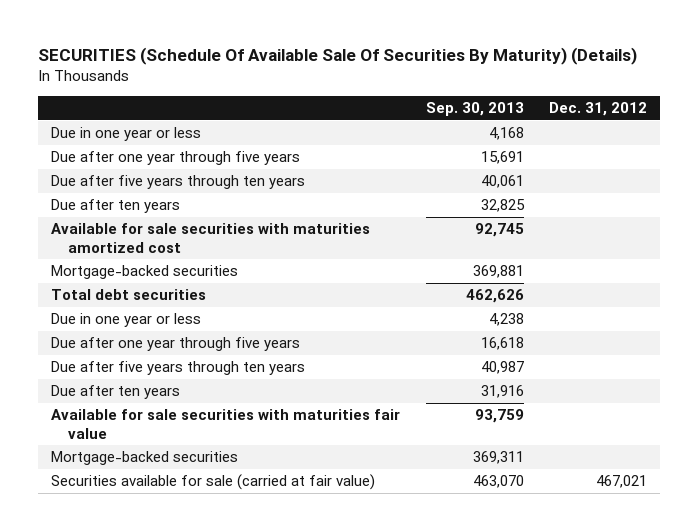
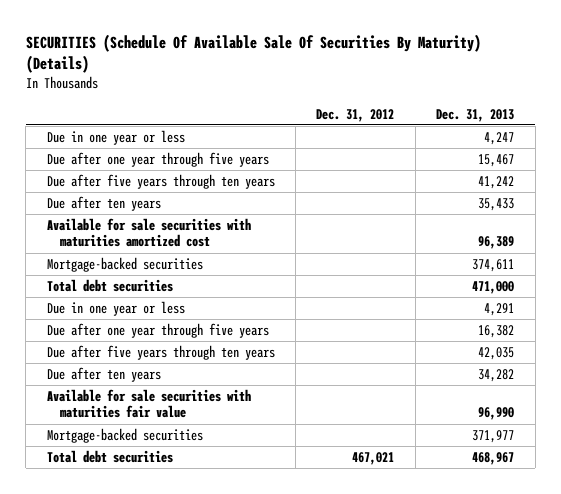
[425,102,524,117] Sep. 30, 2013 -> none
none -> [436,108,515,122] Dec. 31, 2013
[51,474,376,491] Securities available for sale (carried at fair value) -> [46,450,173,464] Total debt securities

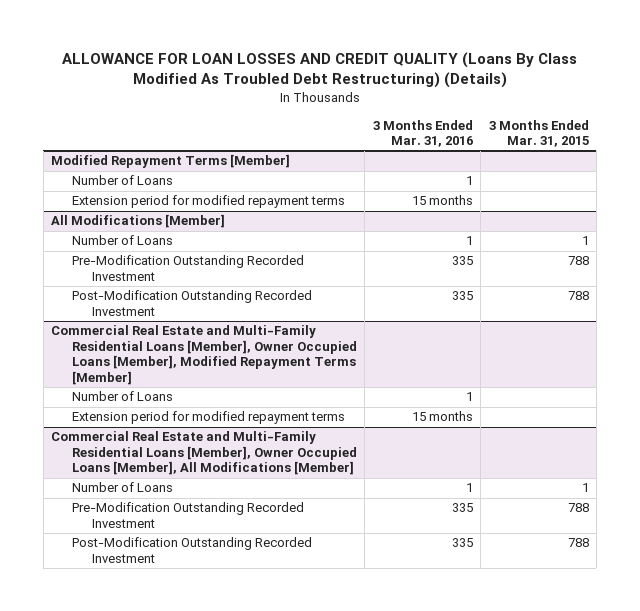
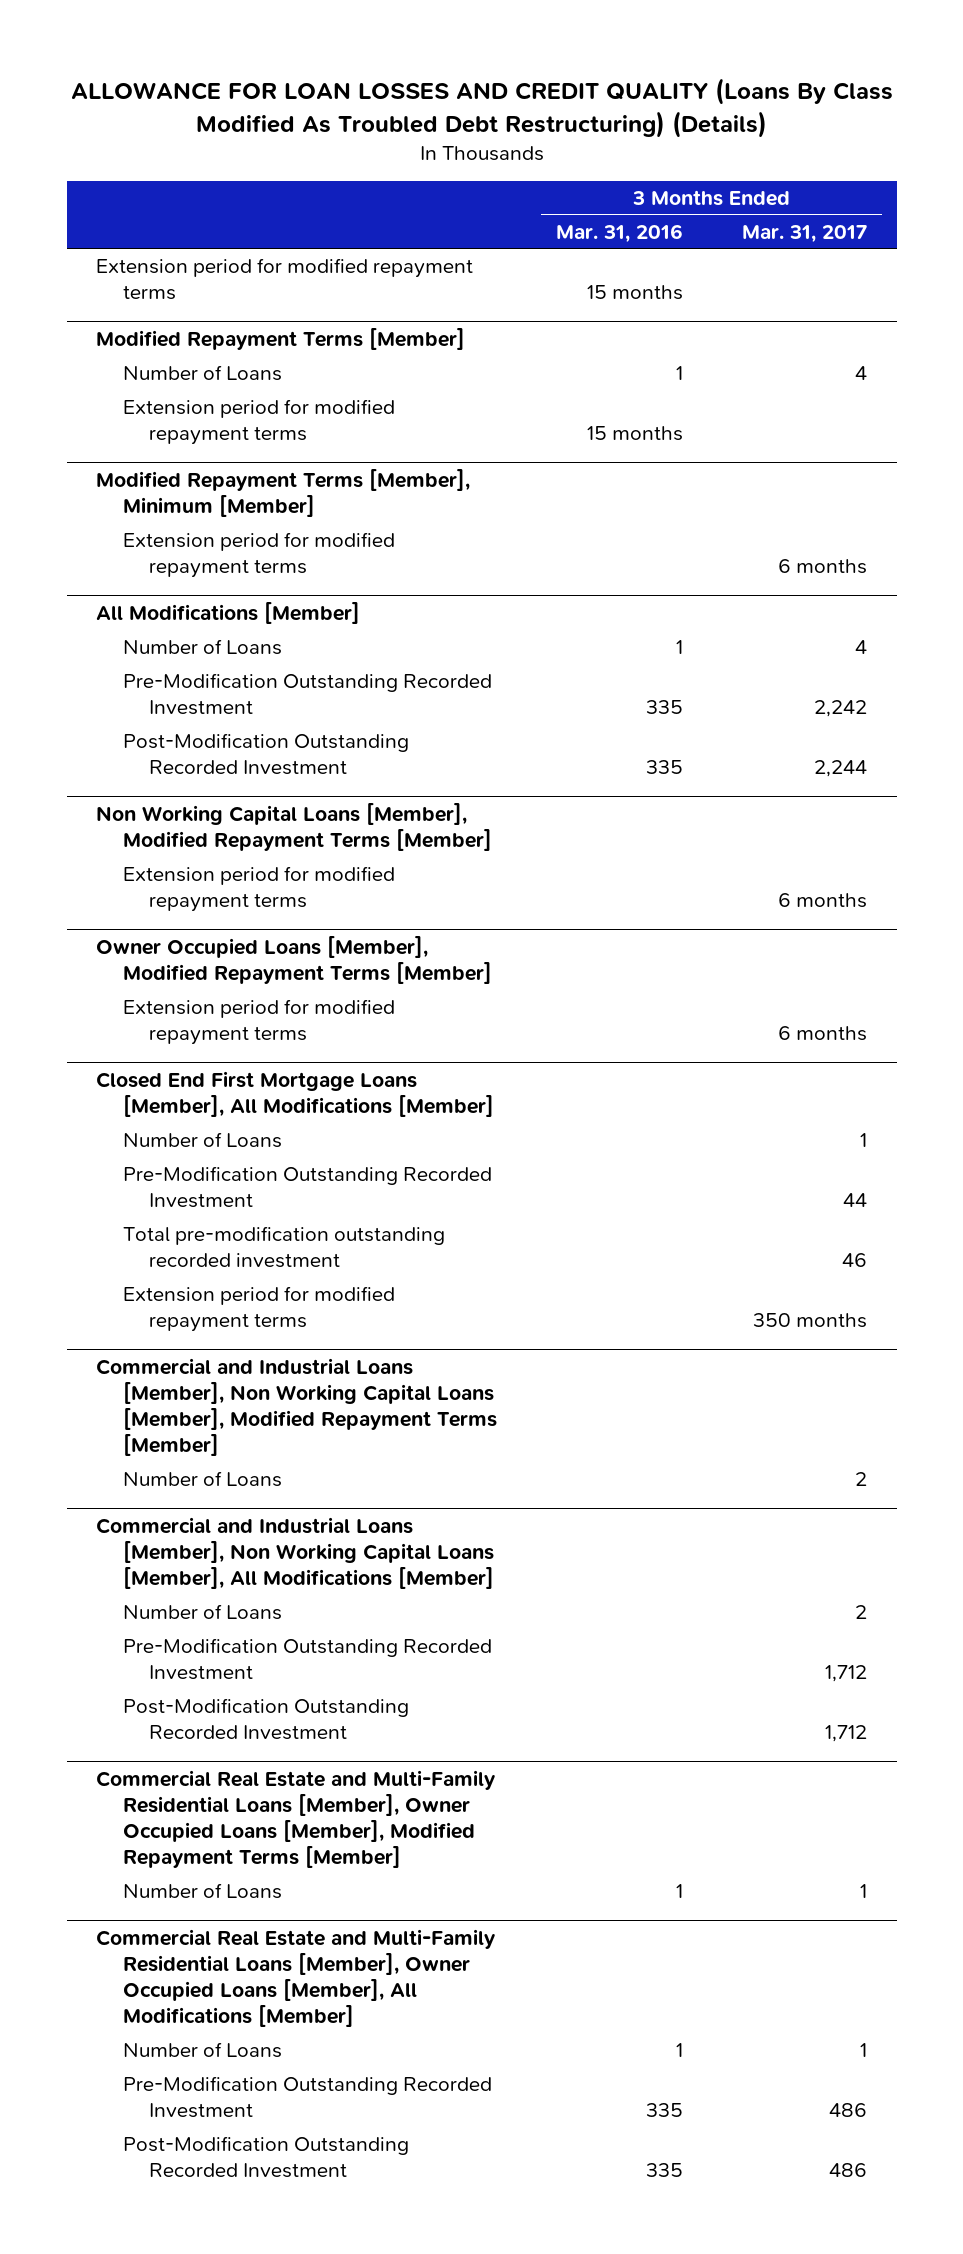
[488,119,589,148] 3 Months Ended Mar. 31, 2015 -> none
none -> [742,224,868,243] Mar. 31, 2017
none -> [96,257,474,300] Extension period for modified repayment terms
none -> [96,468,471,517] Modified Repayment Terms [Member], Minimum [Member]
none -> [122,531,395,578] Extension period for modified repayment terms
none -> [96,802,492,851] Non Working Capital Loans [Member], Modified Repayment Terms [Member]
none -> [122,865,395,912] Extension period for modified repayment terms
none -> [96,935,492,984] Owner Occupied Loans [Member], Modified Repayment Terms [Member]
none -> [122,998,395,1045] Extension period for modified repayment terms
none -> [96,1070,494,1117] Closed End First Mortgage Loans [Member], All Modifications [Member]
none -> [122,1131,282,1148] Number of Loans
none -> [122,1165,492,1208] Pre-Modification Outstanding Recorded Investment
none -> [122,1225,445,1268] Total pre-modification outstanding recorded investment
none -> [122,1285,395,1332] Extension period for modified repayment terms
none -> [96,1357,497,1456] Commercial and Industrial Loans [Member], Non Working Capital Loans [Member], Modified Repayment Terms [Member]
none -> [122,1470,282,1487] Number of Loans
none -> [96,1516,494,1589] Commercial and Industrial Loans [Member], Non Working Capital Loans [Member], All Modifications [Member]
none -> [122,1603,282,1620] Number of Loans
none -> [122,1637,492,1680] Pre-Modification Outstanding Recorded Investment
none -> [122,1697,409,1740] Post-Modification Outstanding Recorded Investment
[71,411,345,425] Extension period for modified repayment terms -> none

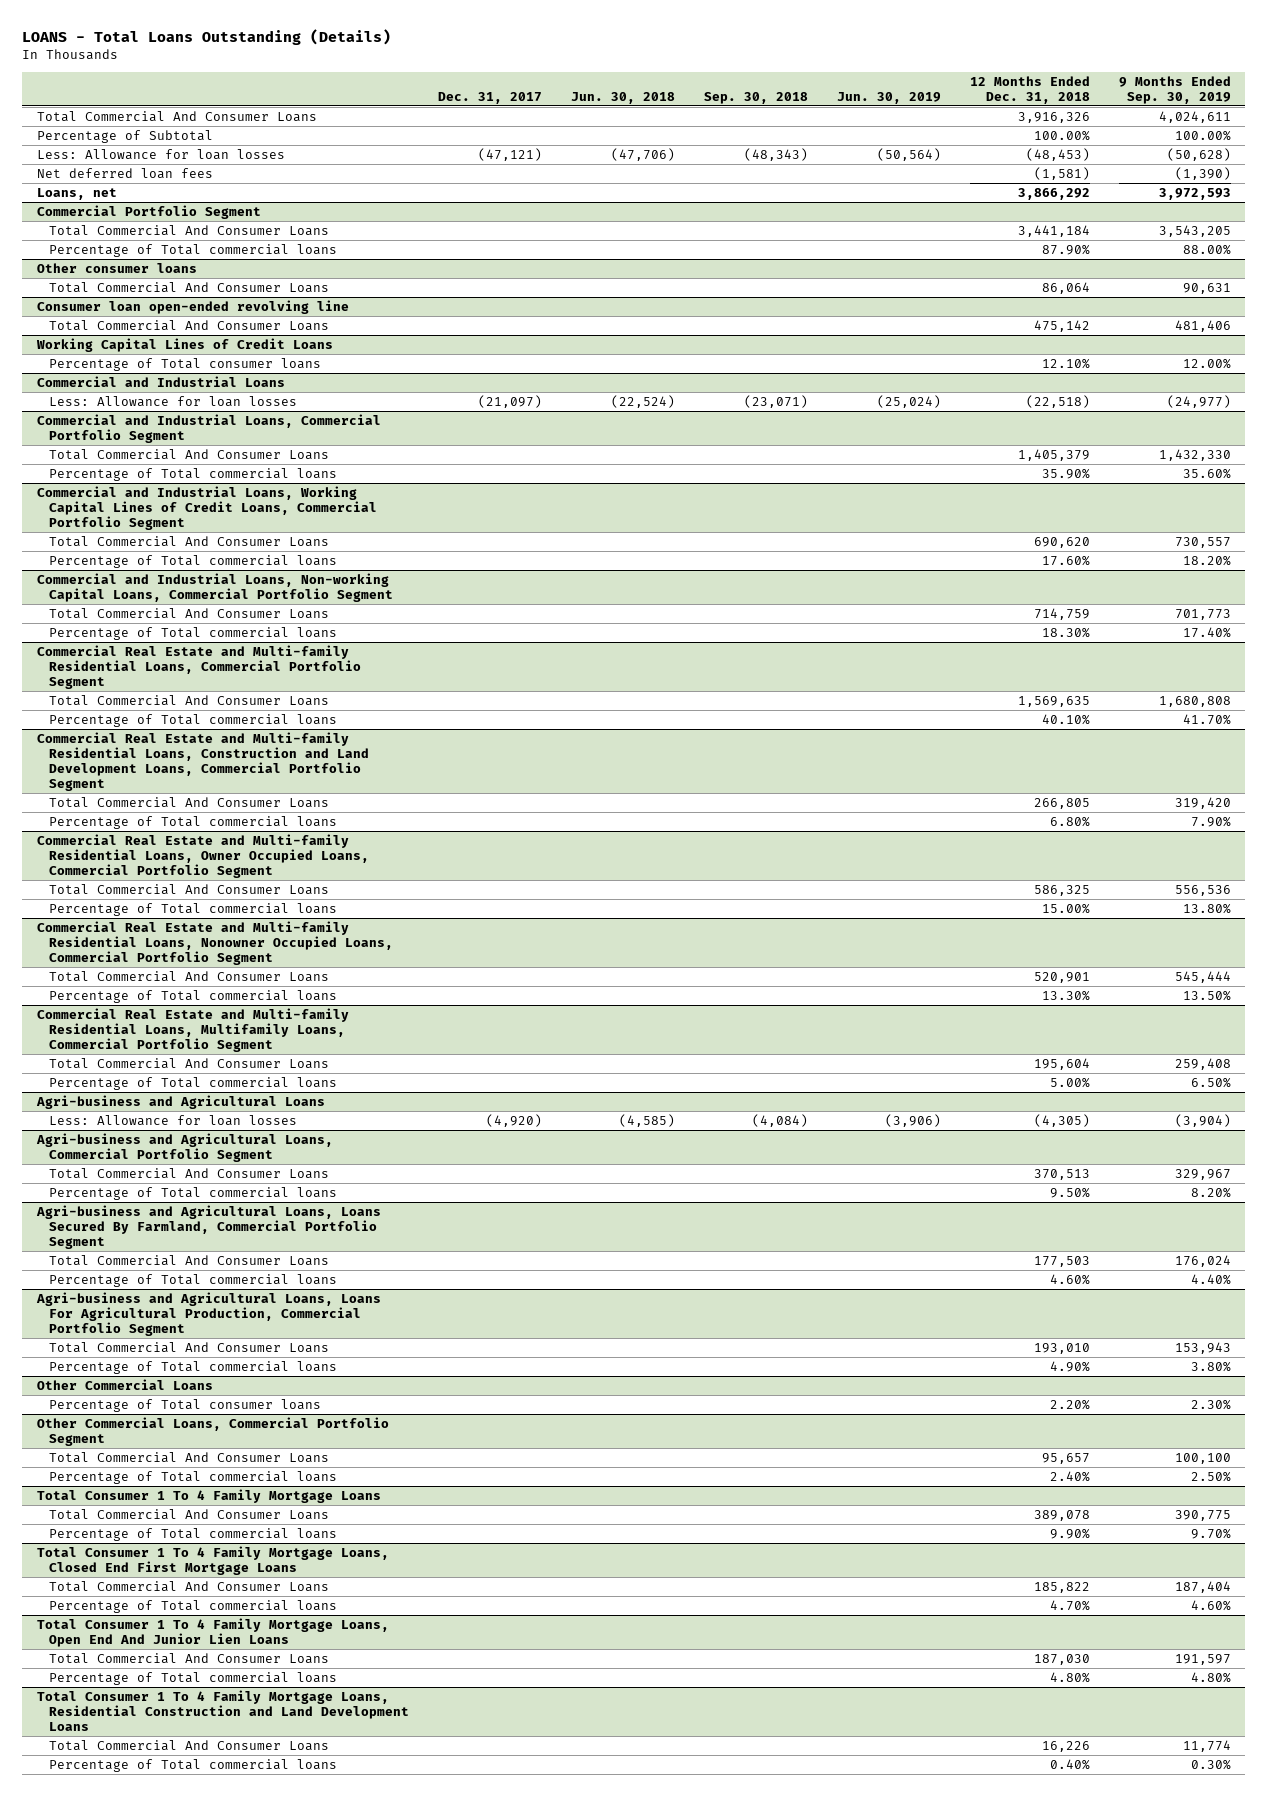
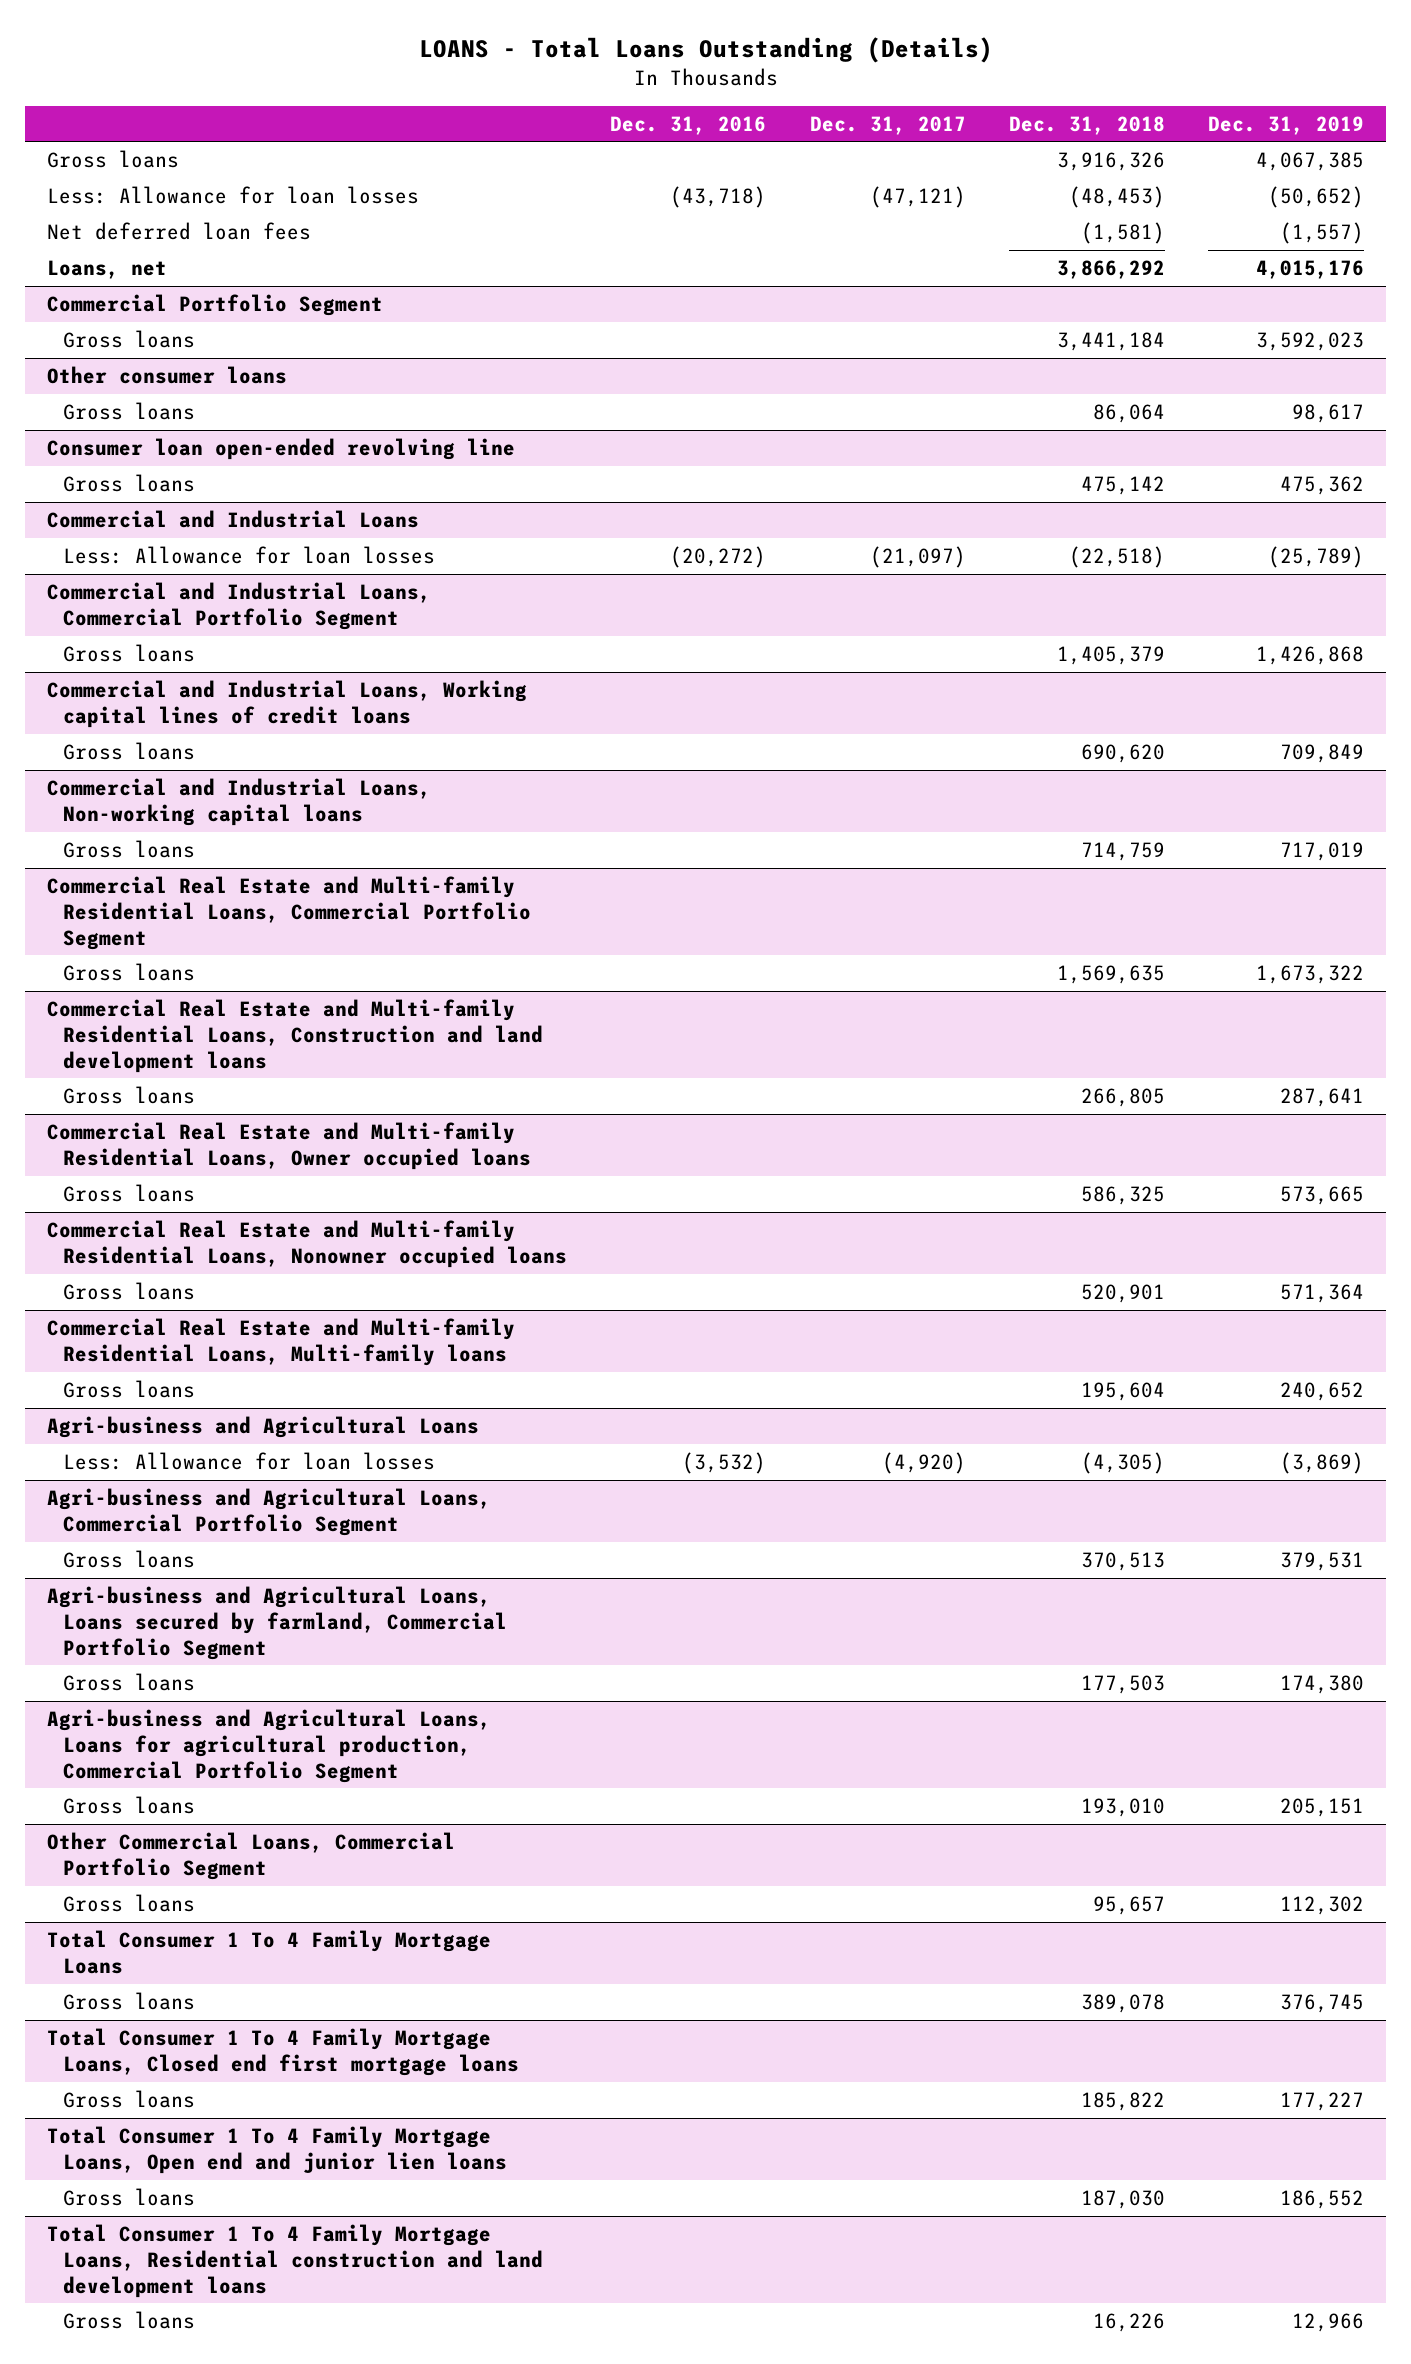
[570,91,675,104] Jun. 30, 2018 -> none
[703,91,808,104] Sep. 30, 2018 -> none
[836,91,941,104] Jun. 30, 2019 -> none
[969,75,1090,104] 12 Months Ended Dec. 31, 2018 -> none
[1118,75,1231,104] 9 Months Ended Sep. 30, 2019 -> none
none -> [610,115,767,135] Dec. 31, 2016
none -> [1008,115,1165,135] Dec. 31, 2018
none -> [1208,115,1365,135] Dec. 31, 2019
[36,129,213,143] Percentage of Subtotal -> none
[36,110,317,122] Total Commercial And Consumer Loans -> [46,150,179,169] Gross loans
[48,243,337,257] Percentage of Total commercial loans -> none
[48,224,329,236] Total Commercial And Consumer Loans -> [62,330,195,349] Gross loans
[48,281,329,293] Total Commercial And Consumer Loans -> [62,402,195,421] Gross loans
[35,337,333,352] Working Capital Lines of Credit Loans -> none
[48,357,321,371] Percentage of Total consumer loans -> none
[48,319,329,331] Total Commercial And Consumer Loans -> [62,474,195,493] Gross loans
[48,467,337,481] Percentage of Total commercial loans -> none
[48,554,337,568] Percentage of Total commercial loans -> none
[48,626,337,640] Percentage of Total commercial loans -> none
[48,448,329,460] Total Commercial And Consumer Loans -> [62,644,195,663] Gross loans
[36,485,377,531] Commercial and Industrial Loans, Working Capital Lines of Credit Loans, Commercial Portfolio Segment -> [46,680,527,728] Commercial and Industrial Loans, Working capital lines of credit loans
[48,535,329,547] Total Commercial And Consumer Loans -> [62,742,195,761] Gross loans
[36,572,393,603] Commercial and Industrial Loans, Non-working Capital Loans, Commercial Portfolio Segment -> [46,778,431,826] Commercial and Industrial Loans, Non-working capital loans
[48,607,329,619] Total Commercial And Consumer Loans -> [62,840,195,859] Gross loans
[48,713,337,727] Percentage of Total commercial loans -> none
[48,815,337,829] Percentage of Total commercial loans -> none
[48,902,337,916] Percentage of Total commercial loans -> none
[48,989,337,1003] Percentage of Total commercial loans -> none
[48,1076,337,1090] Percentage of Total commercial loans -> none
[48,694,329,706] Total Commercial And Consumer Loans -> [62,963,195,982] Gross loans
[36,731,369,792] Commercial Real Estate and Multi-family Residential Loans, Construction and Land Development Loans, Commercial Portfolio Segment -> [46,999,543,1073] Commercial Real Estate and Multi-family Residential Loans, Construction and land development loans
[48,796,329,808] Total Commercial And Consumer Loans -> [62,1086,195,1105] Gross loans
[36,833,369,879] Commercial Real Estate and Multi-family Residential Loans, Owner Occupied Loans, Commercial Portfolio Segment -> [46,1122,531,1170] Commercial Real Estate and Multi-family Residential Loans, Owner occupied loans
[48,883,329,895] Total Commercial And Consumer Loans -> [62,1184,195,1203] Gross loans
[36,920,393,966] Commercial Real Estate and Multi-family Residential Loans, Nonowner Occupied Loans, Commercial Portfolio Segment -> [46,1220,567,1268] Commercial Real Estate and Multi-family Residential Loans, Nonowner occupied loans
[48,970,329,982] Total Commercial And Consumer Loans -> [62,1282,195,1301] Gross loans
[36,1007,349,1053] Commercial Real Estate and Multi-family Residential Loans, Multifamily Loans, Commercial Portfolio Segment -> [46,1318,515,1366] Commercial Real Estate and Multi-family Residential Loans, Multi-family loans
[48,1057,329,1069] Total Commercial And Consumer Loans -> [62,1380,195,1399] Gross loans
[48,1186,337,1200] Percentage of Total commercial loans -> none
[48,1273,337,1287] Percentage of Total commercial loans -> none
[48,1360,337,1374] Percentage of Total commercial loans -> none
[36,1378,213,1390] Other Commercial Loans -> none
[48,1398,321,1412] Percentage of Total consumer loans -> none
[48,1167,329,1179] Total Commercial And Consumer Loans -> [62,1550,195,1569] Gross loans
[35,1204,381,1250] Agri-business and Agricultural Loans, Loans Secured By Farmland, Commercial Portfolio Segment -> [46,1586,507,1660] Agri-business and Agricultural Loans, Loans secured by farmland, Commercial Portfolio Segment
[48,1254,329,1266] Total Commercial And Consumer Loans -> [62,1673,195,1692] Gross loans
[35,1291,381,1337] Agri-business and Agricultural Loans, Loans For Agricultural Production, Commercial Portfolio Segment -> [46,1709,491,1783] Agri-business and Agricultural Loans, Loans for agricultural production, Commercial Portfolio Segment
[48,1341,329,1353] Total Commercial And Consumer Loans -> [62,1796,195,1815] Gross loans
[48,1470,337,1484] Percentage of Total commercial loans -> none
[48,1451,329,1463] Total Commercial And Consumer Loans -> [62,1894,195,1913] Gross loans
[48,1527,337,1541] Percentage of Total commercial loans -> none
[48,1599,337,1613] Percentage of Total commercial loans -> none
[48,1671,337,1685] Percentage of Total commercial loans -> none
[48,1758,337,1772] Percentage of Total commercial loans -> none
[48,1508,329,1520] Total Commercial And Consumer Loans -> [62,1992,195,2011] Gross loans
[36,1545,389,1576] Total Consumer 1 To 4 Family Mortgage Loans, Closed End First Mortgage Loans -> [46,2028,519,2076] Total Consumer 1 To 4 Family Mortgage Loans, Closed end first mortgage loans
[48,1580,329,1592] Total Commercial And Consumer Loans -> [62,2090,195,2109] Gross loans
[36,1617,389,1648] Total Consumer 1 To 4 Family Mortgage Loans, Open End And Junior Lien Loans -> [46,2126,507,2174] Total Consumer 1 To 4 Family Mortgage Loans, Open end and junior lien loans
[48,1652,329,1664] Total Commercial And Consumer Loans -> [62,2188,195,2207] Gross loans
[36,1689,409,1732] Total Consumer 1 To 4 Family Mortgage Loans, Residential Construction and Land Development Loans -> [46,2224,543,2298] Total Consumer 1 To 4 Family Mortgage Loans, Residential construction and land development loans
[48,1739,329,1751] Total Commercial And Consumer Loans -> [62,2311,195,2330] Gross loans

